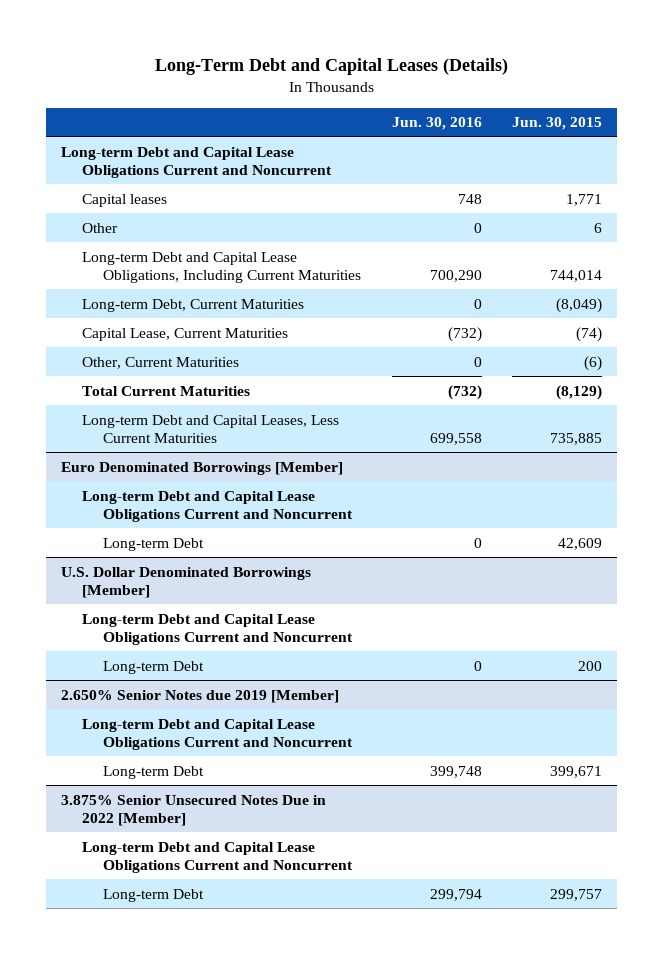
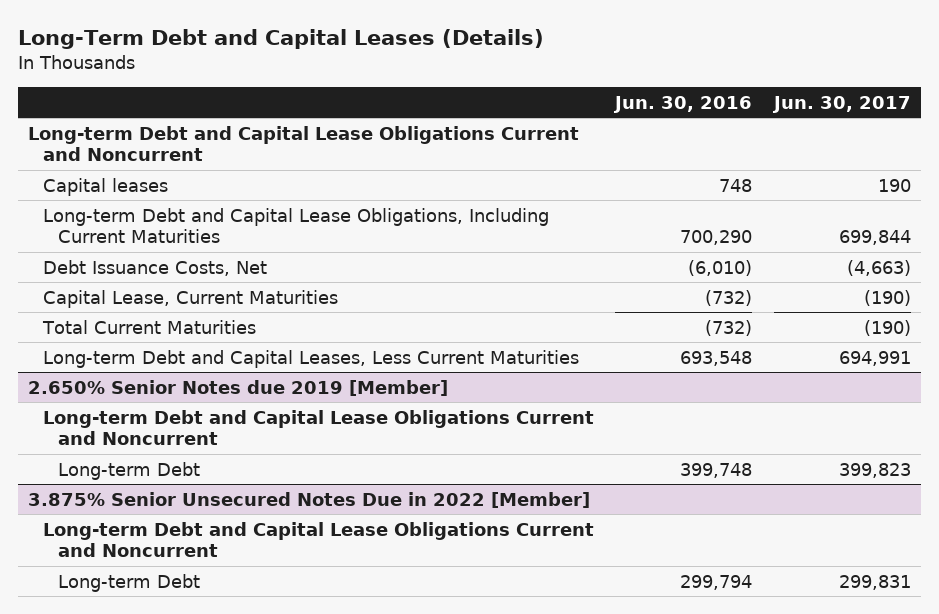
[512,117,603,131] Jun. 30, 2015 -> none
none -> [771,95,911,113] Jun. 30, 2017
[82,222,119,233] Other -> none
[82,298,305,312] Long-term Debt, Current Maturities -> none
none -> [42,259,267,276] Debt Issuance Costs, Net
[82,356,240,369] Other, Current Maturities -> none
[61,461,344,475] Euro Denominated Borrowings [Member] -> none
[82,490,354,522] Long-term Debt and Capital Lease Obligations Current and Noncurrent -> none
[103,537,205,551] Long-term Debt -> none
[61,566,312,598] U.S. Dollar Denominated Borrowings [Member] -> none
[82,613,354,645] Long-term Debt and Capital Lease Obligations Current and Noncurrent -> none
[103,660,205,674] Long-term Debt -> none
[429,432,482,445] 699,558 -> [680,350,753,366] 693,548

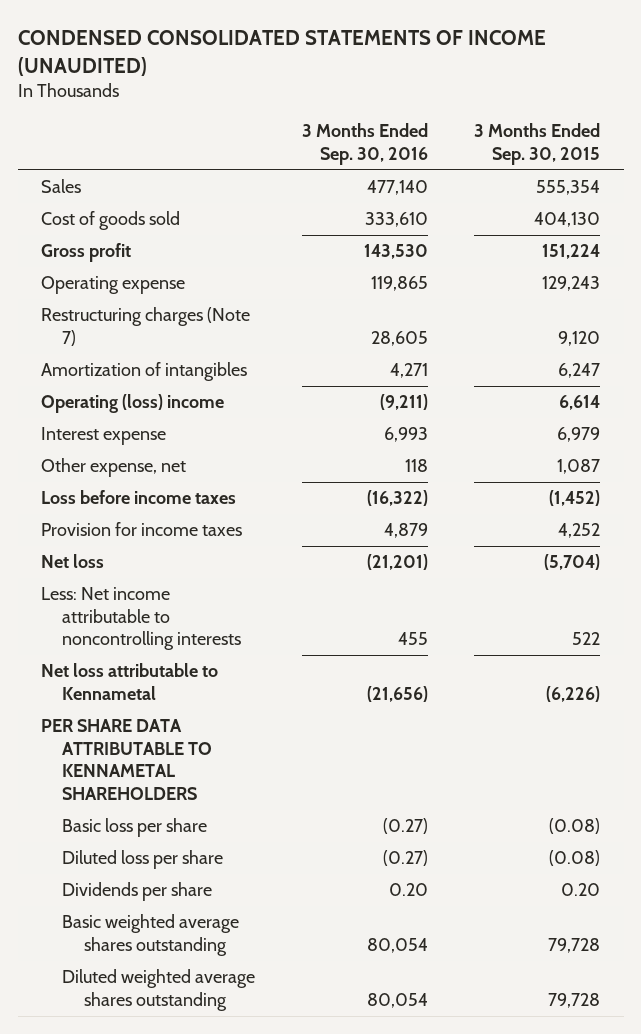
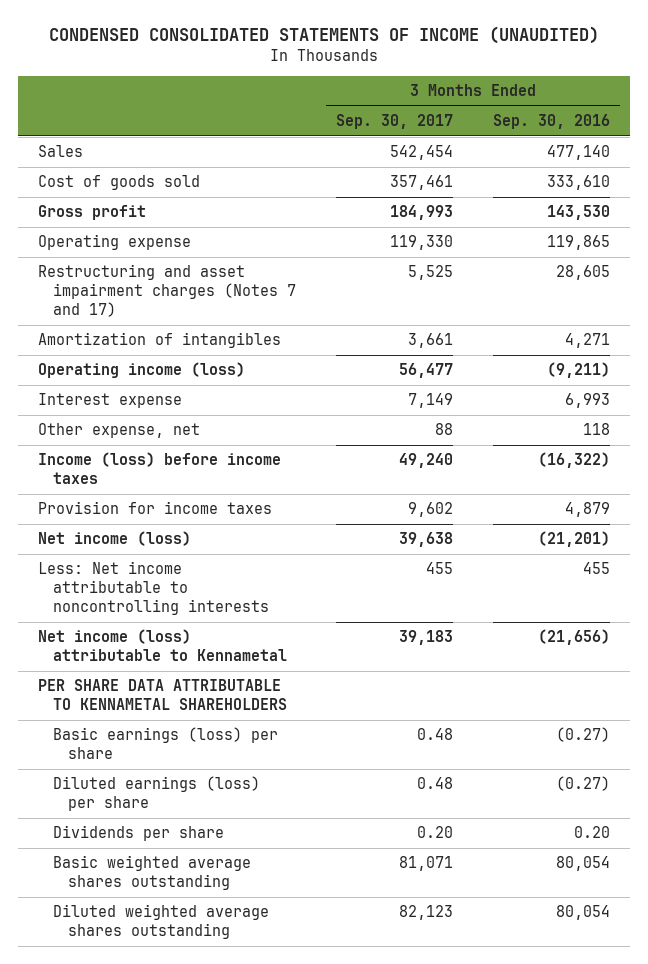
[474,123,601,165] 3 Months Ended Sep. 30, 2015 -> none
none -> [336,114,454,130] Sep. 30, 2017
[41,307,251,346] Restructuring charges (Note 7) -> [38,264,297,318] Restructuring and asset impairment charges (Notes 7 and 17)
[41,394,225,414] Operating (loss) income -> [38,362,246,379] Operating income (loss)
[41,490,237,505] Loss before income taxes -> [38,452,282,485] Income (loss) before income taxes
[41,554,105,569] Net loss -> [38,531,192,547] Net income (loss)
[41,663,219,700] Net loss attributable to Kennametal -> [38,629,288,662] Net income (loss) attributable to Kennametal
[62,818,208,838] Basic loss per share -> [53,727,279,760] Basic earnings (loss) per share
[62,850,224,870] Diluted loss per share -> [53,776,261,812] Diluted earnings (loss) per share

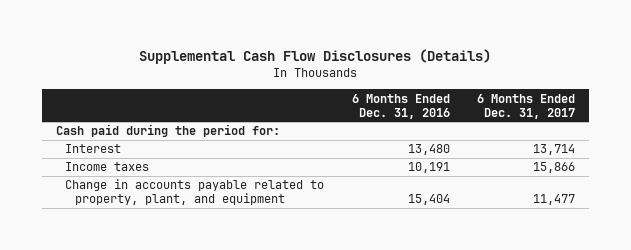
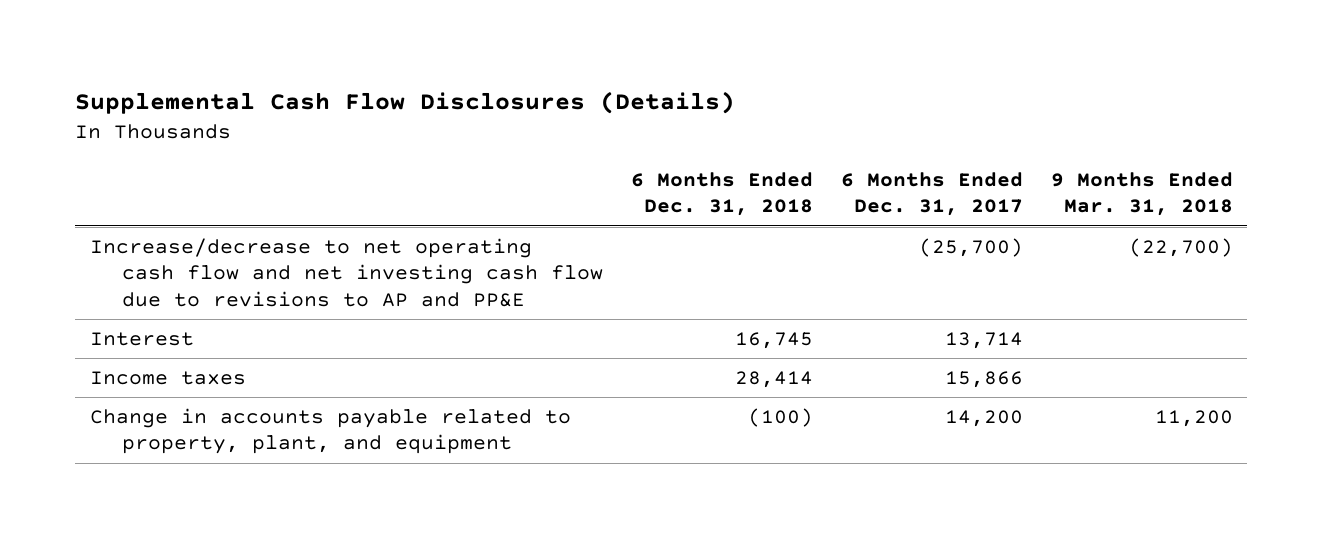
[351,93,450,119] 6 Months Ended Dec. 31, 2016 -> none
none -> [630,171,813,217] 6 Months Ended Dec. 31, 2018
none -> [1050,171,1233,217] 9 Months Ended Mar. 31, 2018
[55,124,280,138] Cash paid during the period for: -> none
none -> [89,238,603,307] Increase/decrease to net operating cash flow and net investing cash flow due to revisions to AP and PP&E
[533,194,576,206] 11,477 -> [944,410,1023,428] 14,200

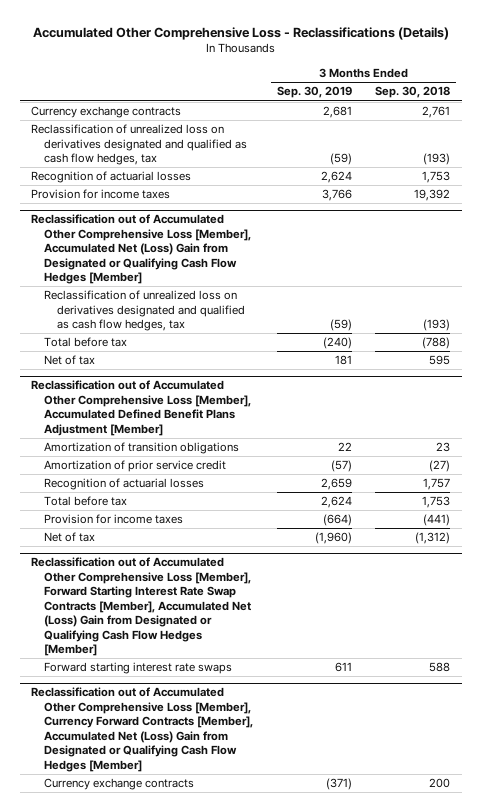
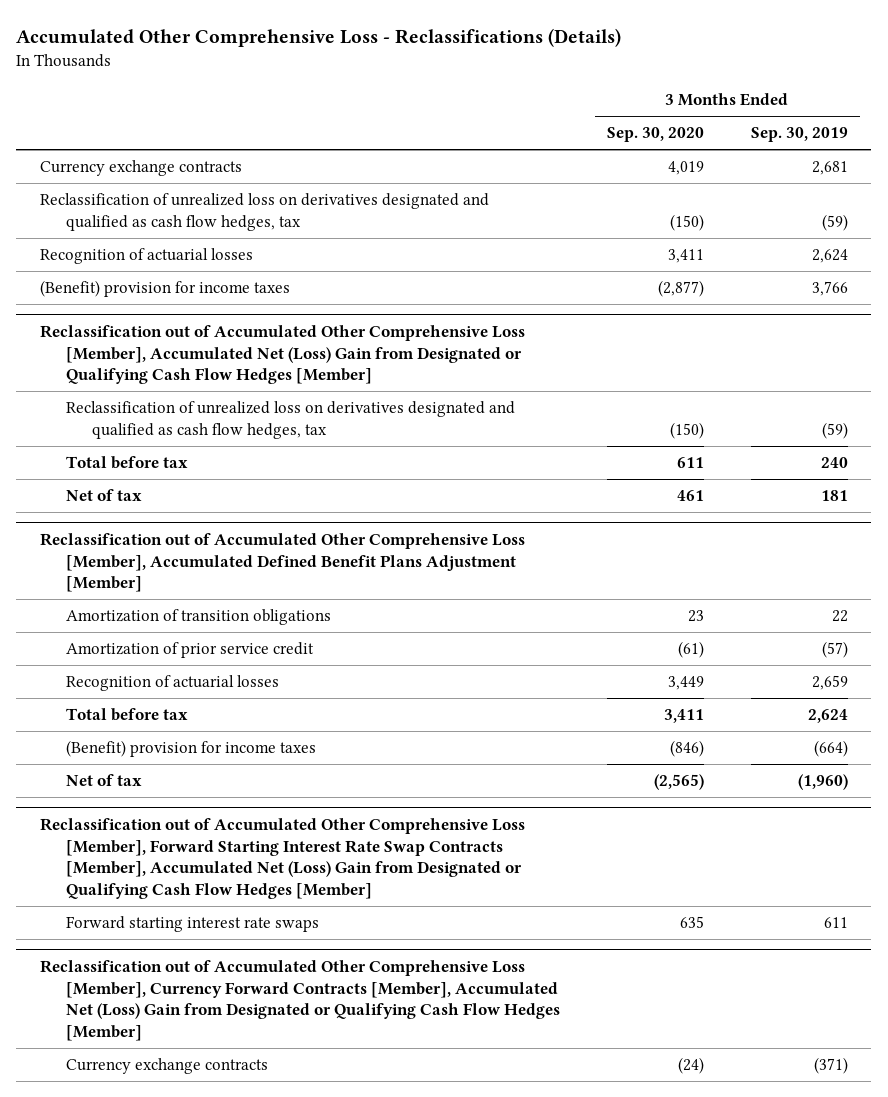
[375,86,451,99] Sep. 30, 2018 -> none
none -> [606,127,704,143] Sep. 30, 2020
[31,189,171,200] Provision for income taxes -> [39,280,290,298] (Benefit) provision for income taxes
[322,337,352,350] (240) -> [820,457,848,469] 240
[44,514,184,525] Provision for income taxes -> [65,740,316,758] (Benefit) provision for income taxes

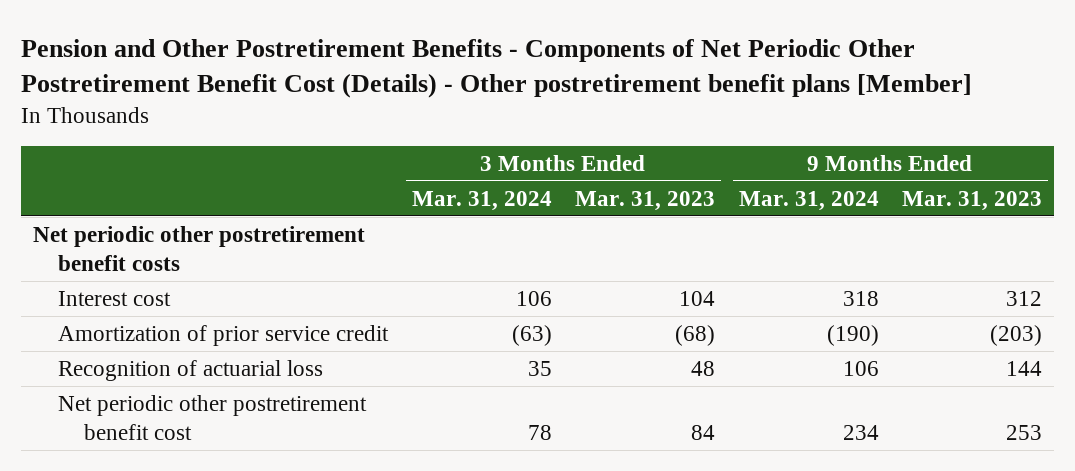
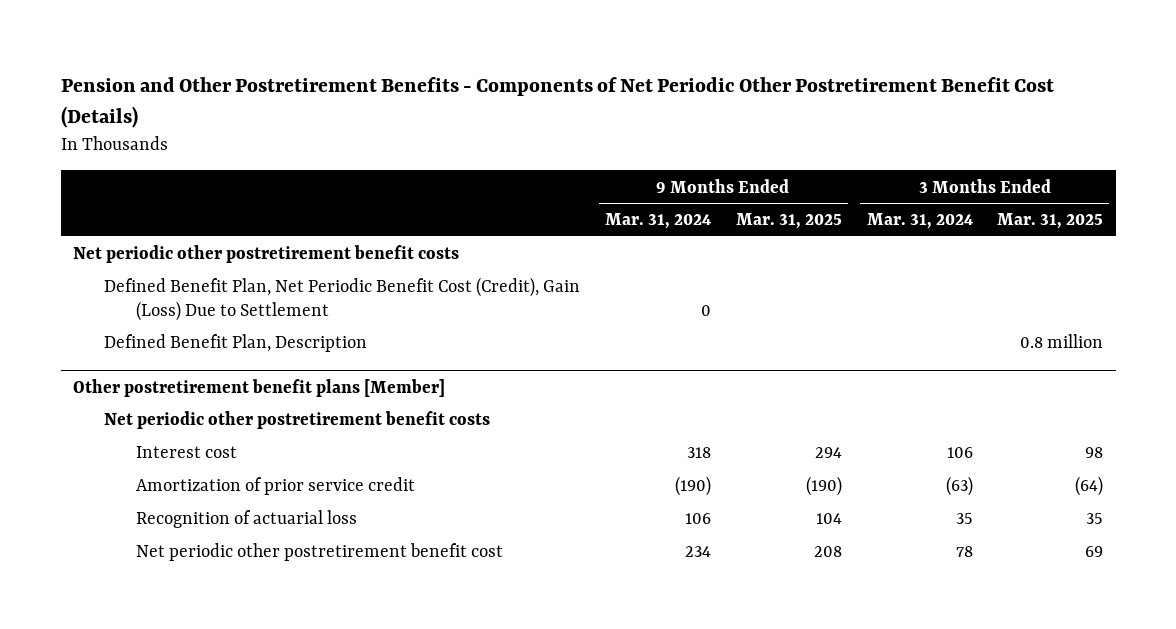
[21,38,973,99] Pension and Other Postretirement Benefits - Components of Net Periodic Other Postretirement Benefit Cost (Details) - Other postretirement benefit plans [Member] -> [60,76,1054,129] Pension and Other Postretirement Benefits - Components of Net Periodic Other Postretirement Benefit Cost (Details)
[575,190,716,211] Mar. 31, 2023 -> none
[901,190,1042,211] Mar. 31, 2023 -> none
none -> [735,213,842,230] Mar. 31, 2025
none -> [997,213,1104,230] Mar. 31, 2025
none -> [104,277,581,321] Defined Benefit Plan, Net Periodic Benefit Cost (Credit), Gain (Loss) Due to Settlement
none -> [104,334,368,353] Defined Benefit Plan, Description
none -> [73,378,446,397] Other postretirement benefit plans [Member]
none -> [104,411,491,430] Net periodic other postretirement benefit costs

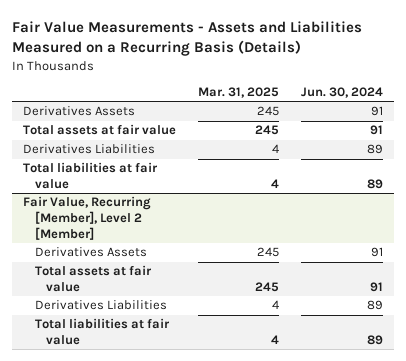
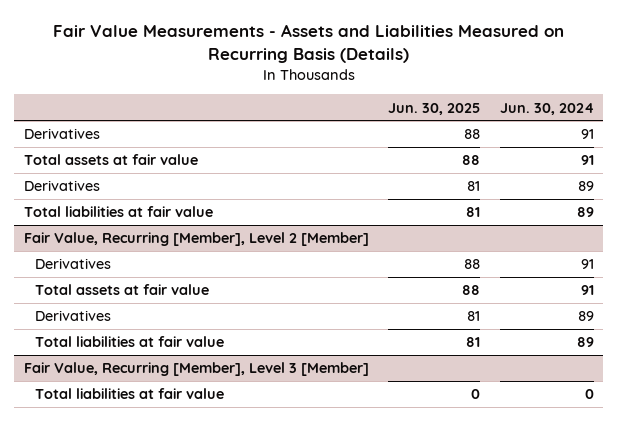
[11,21,362,57] Fair Value Measurements - Assets and Liabilities Measured on a Recurring Basis (Details) -> [52,24,564,63] Fair Value Measurements - Assets and Liabilities Measured on Recurring Basis (Details)
[198,87,280,99] Mar. 31, 2025 -> none
none -> [388,102,481,115] Jun. 30, 2025
[23,106,136,117] Derivatives Assets -> [24,128,101,140] Derivatives
[23,144,156,155] Derivatives Liabilities -> [24,180,101,192] Derivatives
[34,247,147,258] Derivatives Assets -> [35,258,112,270] Derivatives
[34,300,167,311] Derivatives Liabilities -> [35,310,112,322] Derivatives
none -> [24,362,370,377] Fair Value, Recurring [Member], Level 3 [Member]
none -> [35,388,225,400] Total liabilities at fair value

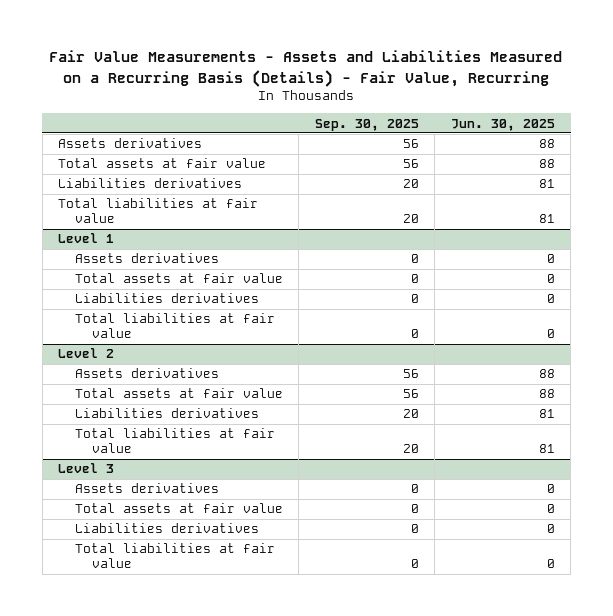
[52,24,564,63] Fair Value Measurements - Assets and Liabilities Measured on Recurring Basis (Details) -> [49,50,563,87] Fair Value Measurements - Assets and Liabilities Measured on a Recurring Basis (Details) - Fair Value, Recurring
[499,102,594,115] Jun. 30, 2024 -> none
none -> [314,118,419,131] Sep. 30, 2025
[24,128,101,140] Derivatives -> [57,138,202,149] Assets derivatives
[24,180,101,192] Derivatives -> [57,178,242,189] Liabilities derivatives
[24,232,370,247] Fair Value, Recurring [Member], Level 2 [Member] -> none
none -> [57,233,114,244] Level 1
[35,258,112,270] Derivatives -> [75,253,220,264] Assets derivatives
[464,259,481,270] 88 -> [546,254,555,264] 0
none -> [75,273,284,284] Total assets at fair value
none -> [75,293,260,304] Liabilities derivatives
none -> [75,313,276,339] Total liabilities at fair value
none -> [57,348,114,359] Level 2
none -> [75,368,220,379] Assets derivatives
[35,310,112,322] Derivatives -> [75,408,260,419] Liabilities derivatives
[24,362,370,377] Fair Value, Recurring [Member], Level 3 [Member] -> none
none -> [57,463,114,474] Level 3
none -> [75,483,220,494] Assets derivatives
none -> [75,503,284,514] Total assets at fair value
none -> [75,523,260,534] Liabilities derivatives

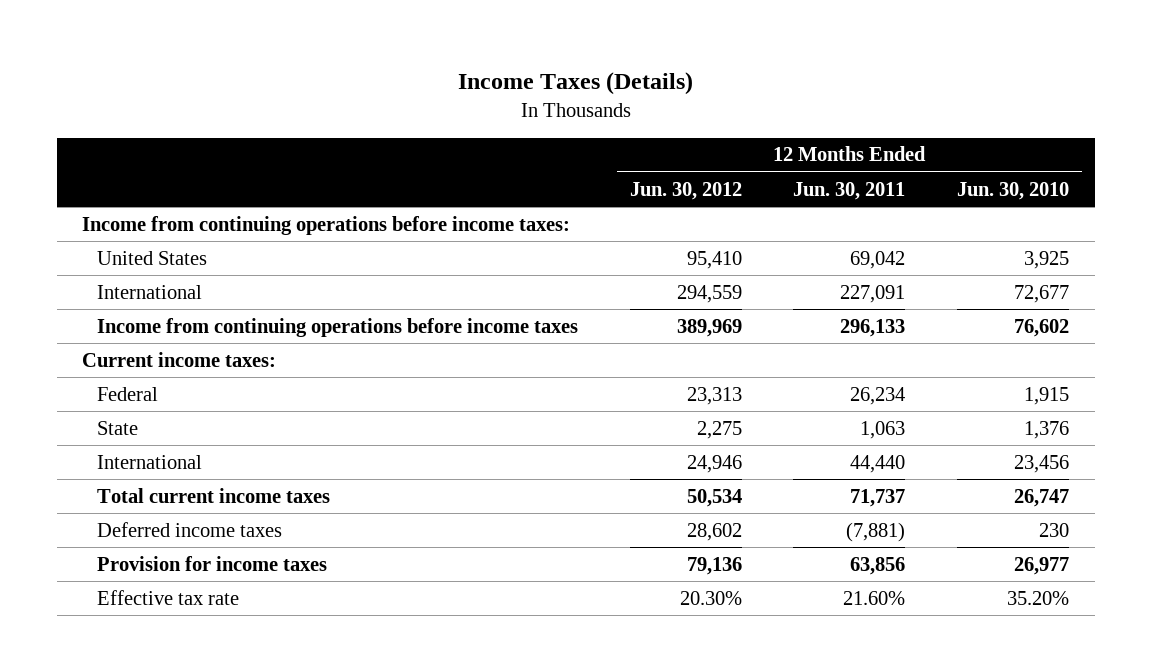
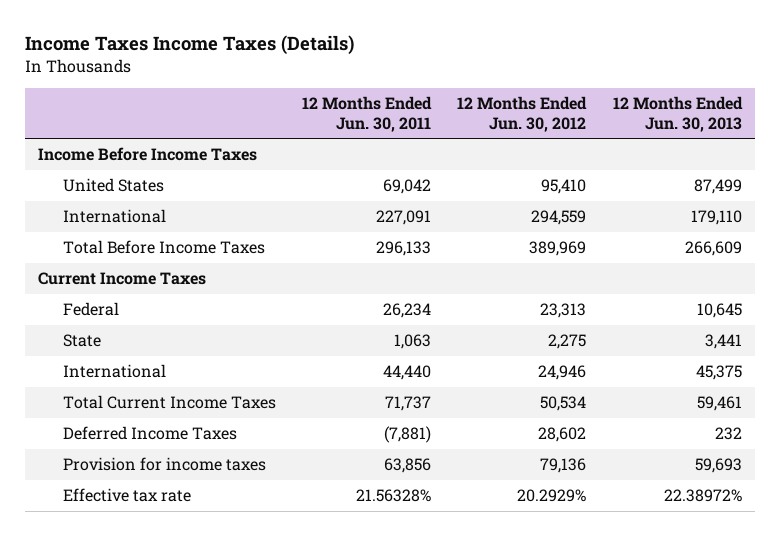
[457,71,693,95] Income Taxes (Details) -> [25,35,355,56] Income Taxes Income Taxes (Details)
[957,181,1070,200] Jun. 30, 2010 -> none
none -> [612,96,743,132] 12 Months Ended Jun. 30, 2013
[82,215,571,235] Income from continuing operations before income taxes: -> [38,147,258,162] Income Before Income Taxes
[97,317,579,337] Income from continuing operations before income taxes -> [62,240,265,255] Total Before Income Taxes
[82,351,277,367] Current income taxes: -> [38,272,207,286] Current Income Taxes
[97,487,331,503] Total current income taxes -> [62,395,276,410] Total Current Income Taxes
[97,521,283,537] Deferred income taxes -> [62,426,237,441] Deferred Income Taxes
[679,590,742,605] 20.30% -> [517,489,587,503] 20.2929%
[843,590,906,605] 21.60% -> [356,489,432,503] 21.56328%

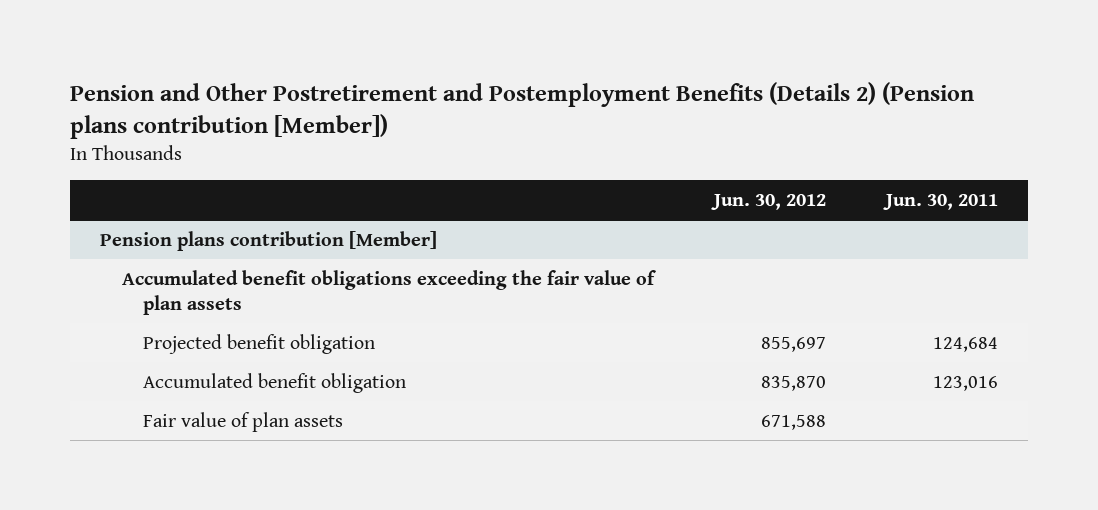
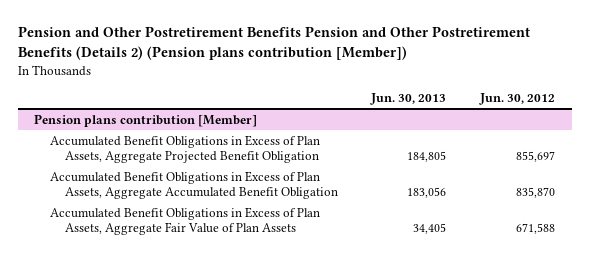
[69,82,974,139] Pension and Other Postretirement and Postemployment Benefits (Details 2) (Pension plans contribution [Member]) -> [17,26,530,61] Pension and Other Postretirement Benefits Pension and Other Postretirement Benefits (Details 2) (Pension plans contribution [Member])
[882,194,998,211] Jun. 30, 2011 -> none
none -> [370,93,447,106] Jun. 30, 2013
[121,269,656,316] Accumulated benefit obligations exceeding the fair value of plan assets -> none
[143,333,376,354] Projected benefit obligation -> [49,134,320,163] Accumulated Benefit Obligations in Excess of Plan Assets, Aggregate Projected Benefit Obligation
[143,372,407,393] Accumulated benefit obligation -> [49,170,338,199] Accumulated Benefit Obligations in Excess of Plan Assets, Aggregate Accumulated Benefit Obligation
[143,411,344,432] Fair value of plan assets -> [49,206,320,235] Accumulated Benefit Obligations in Excess of Plan Assets, Aggregate Fair Value of Plan Assets

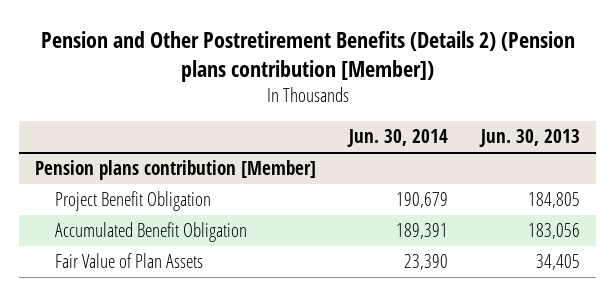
[17,26,530,61] Pension and Other Postretirement Benefits Pension and Other Postretirement Benefits (Details 2) (Pension plans contribution [Member]) -> [40,30,575,82] Pension and Other Postretirement Benefits (Details 2) (Pension plans contribution [Member])
[478,93,555,106] Jun. 30, 2012 -> none
none -> [347,129,449,148] Jun. 30, 2014
[49,134,320,163] Accumulated Benefit Obligations in Excess of Plan Assets, Aggregate Projected Benefit Obligation -> [54,191,211,212] Project Benefit Obligation
[49,170,338,199] Accumulated Benefit Obligations in Excess of Plan Assets, Aggregate Accumulated Benefit Obligation -> [54,222,247,243] Accumulated Benefit Obligation
[49,206,320,235] Accumulated Benefit Obligations in Excess of Plan Assets, Aggregate Fair Value of Plan Assets -> [54,253,203,269] Fair Value of Plan Assets

